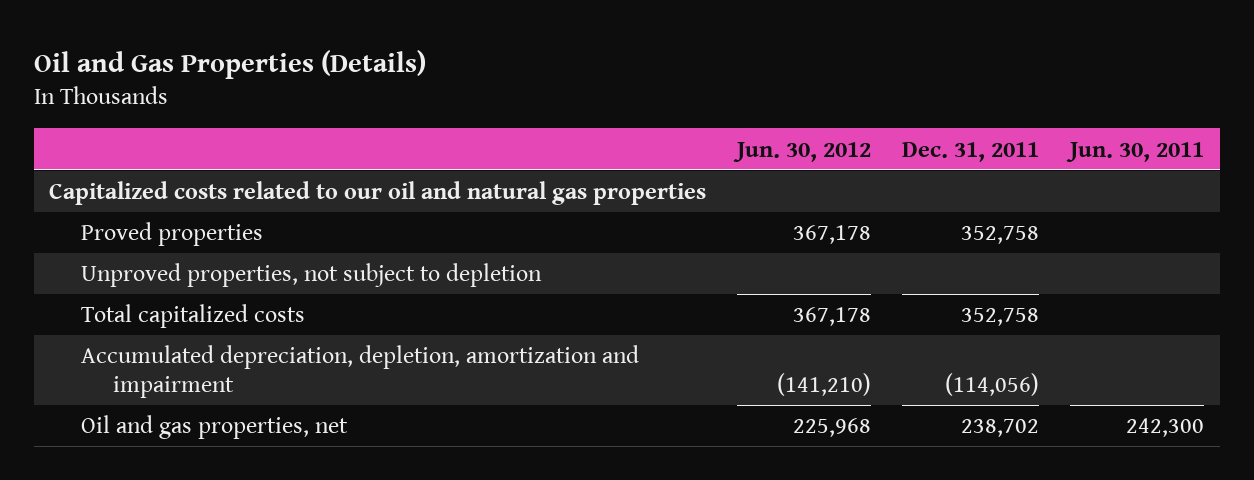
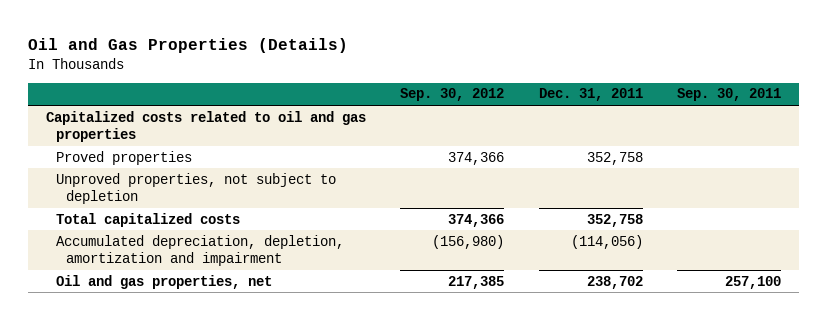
[733,141,872,162] Jun. 30, 2012 -> none
[1066,141,1205,162] Jun. 30, 2011 -> none
none -> [400,88,505,102] Sep. 30, 2012
none -> [677,88,782,102] Sep. 30, 2011
[49,181,707,206] Capitalized costs related to our oil and natural gas properties -> [45,110,366,143] Capitalized costs related to oil and gas properties

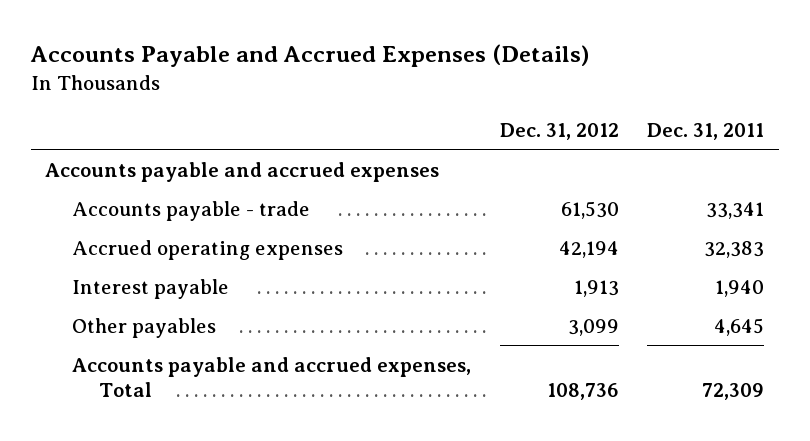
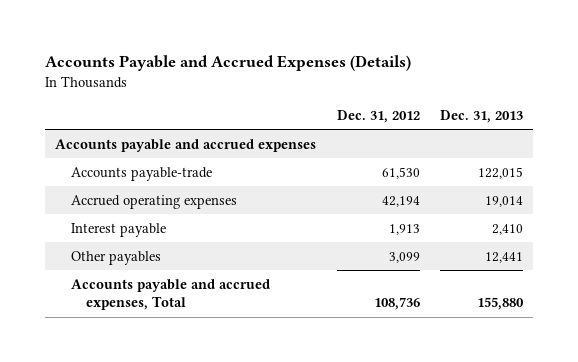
[647,122,765,140] Dec. 31, 2011 -> none
none -> [440,109,524,123] Dec. 31, 2013
[72,200,311,221] Accounts payable - trade -> [70,166,212,181] Accounts payable-trade

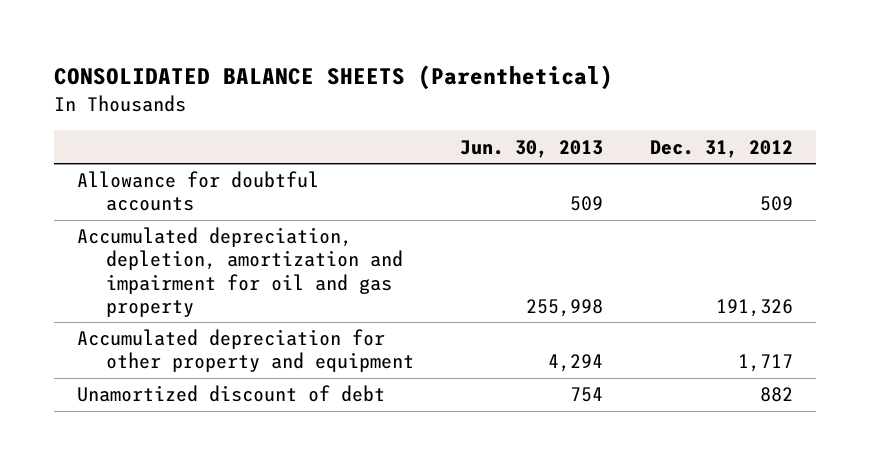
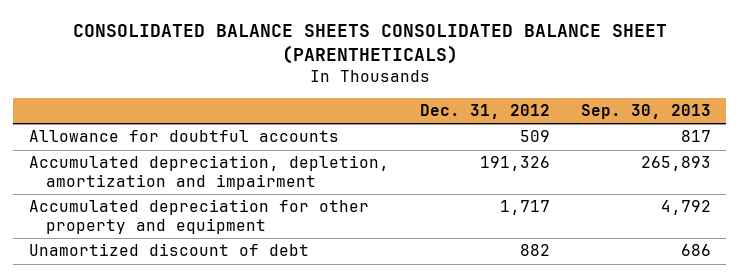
[53,65,613,91] CONSOLIDATED BALANCE SHEETS (Parenthetical) -> [72,24,667,65] CONSOLIDATED BALANCE SHEETS CONSOLIDATED BALANCE SHEET (PARENTHETICALS)
[460,139,604,158] Jun. 30, 2013 -> none
none -> [580,104,711,120] Sep. 30, 2013
[76,227,403,317] Accumulated depreciation, depletion, amortization and impairment for oil and gas property -> [28,155,389,190] Accumulated depreciation, depletion, amortization and impairment

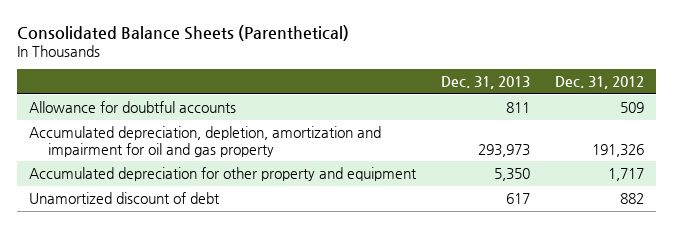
[72,24,667,65] CONSOLIDATED BALANCE SHEETS CONSOLIDATED BALANCE SHEET (PARENTHETICALS) -> [16,24,349,41] Consolidated Balance Sheets (Parenthetical)
[580,104,711,120] Sep. 30, 2013 -> none
none -> [441,76,531,90] Dec. 31, 2013
[28,155,389,190] Accumulated depreciation, depletion, amortization and impairment -> [29,125,382,157] Accumulated depreciation, depletion, amortization and impairment for oil and gas property

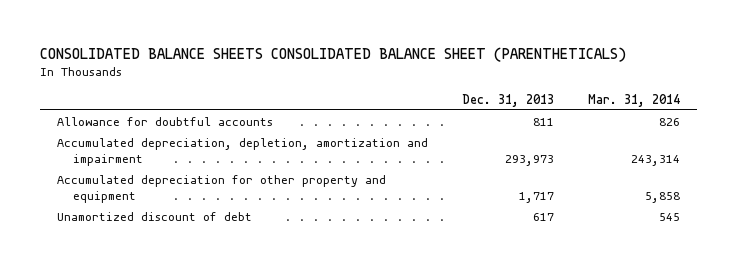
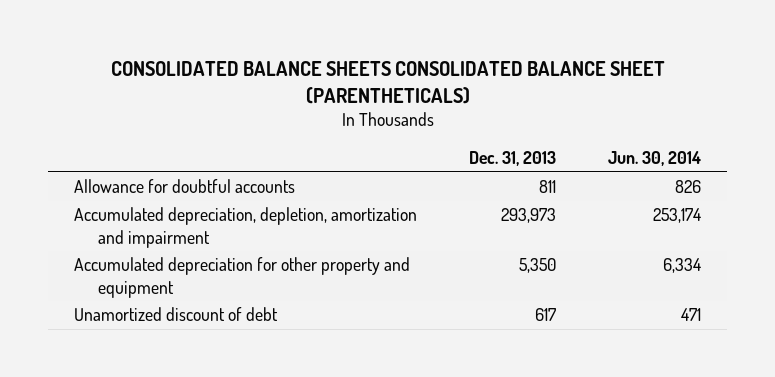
[587,93,680,107] Mar. 31, 2014 -> none
none -> [607,151,701,167] Jun. 30, 2014
[518,191,554,203] 1,717 -> [519,258,557,274] 5,350

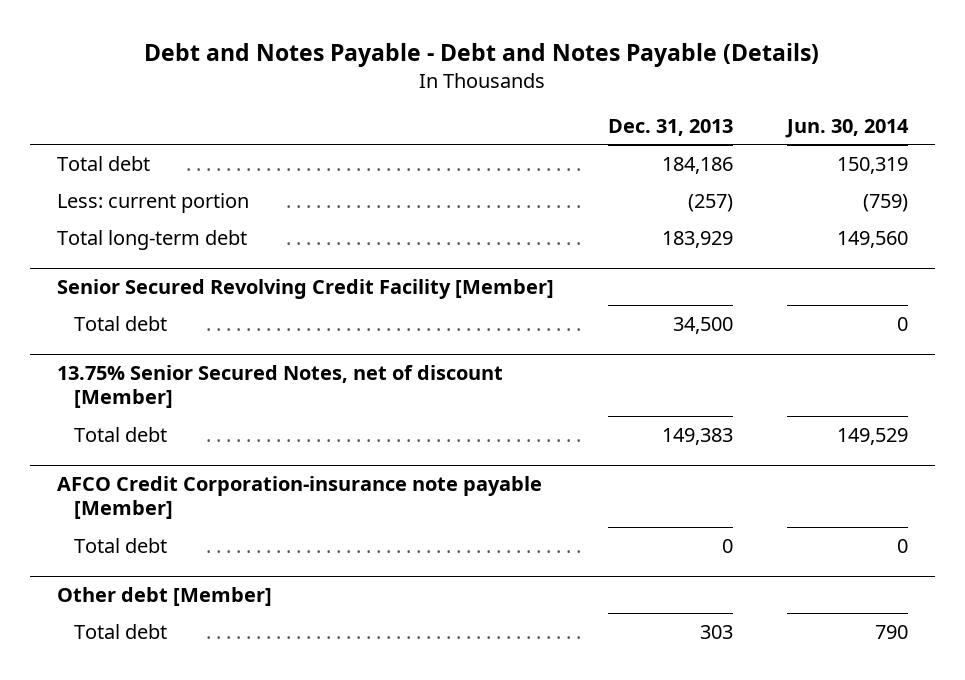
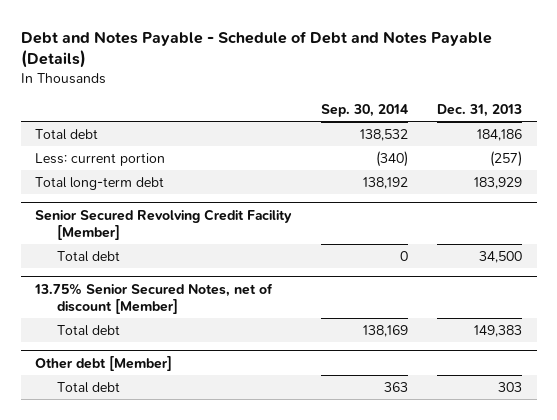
[144,42,820,67] Debt and Notes Payable - Debt and Notes Payable (Details) -> [20,30,492,69] Debt and Notes Payable - Schedule of Debt and Notes Payable (Details)
[784,118,909,138] Jun. 30, 2014 -> none
none -> [320,103,408,117] Sep. 30, 2014
[56,475,542,520] AFCO Credit Corporation-insurance note payable [Member] -> none
[73,537,167,553] Total debt -> none

